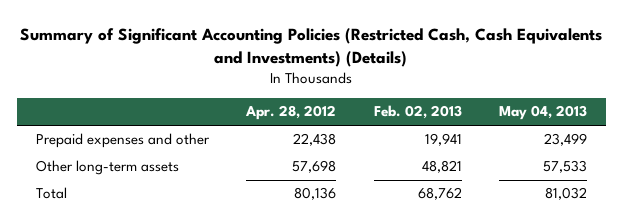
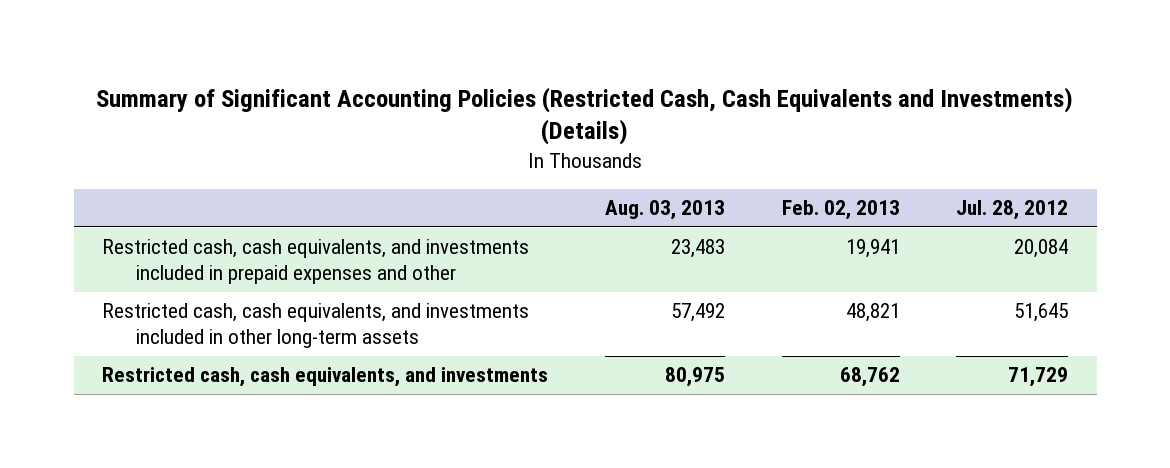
[245,105,337,121] Apr. 28, 2012 -> none
[499,105,588,121] May 04, 2013 -> none
none -> [604,200,725,221] Aug. 03, 2013
none -> [956,200,1069,221] Jul. 28, 2012
[35,133,210,149] Prepaid expenses and other -> [102,239,530,285] Restricted cash, cash equivalents, and investments included in prepaid expenses and other
[35,160,179,176] Other long-term assets -> [102,303,530,349] Restricted cash, cash equivalents, and investments included in other long-term assets
[35,187,67,200] Total -> [102,367,549,388] Restricted cash, cash equivalents, and investments

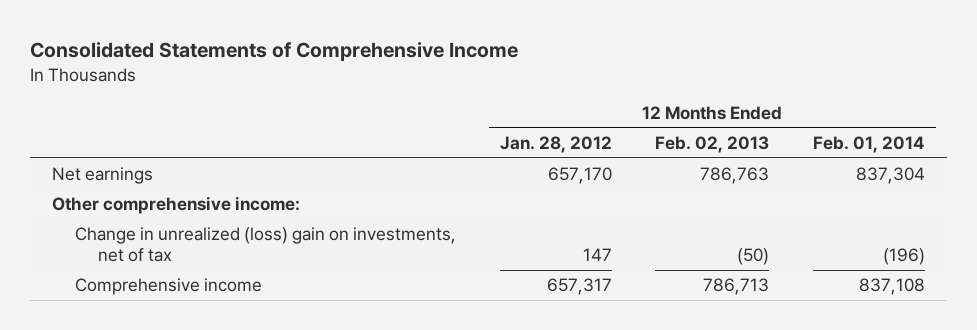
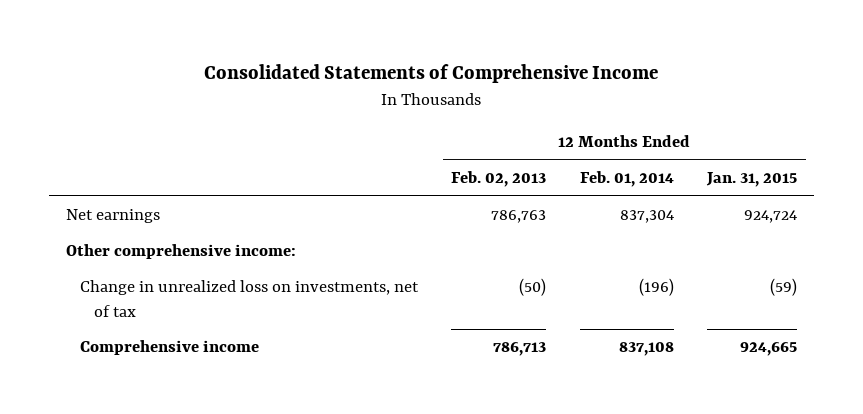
[499,135,612,153] Jan. 28, 2012 -> none
none -> [706,172,798,188] Jan. 31, 2015
[75,227,457,263] Change in unrealized (loss) gain on investments, net of tax -> [79,280,419,317] Change in unrealized loss on investments, net of tax

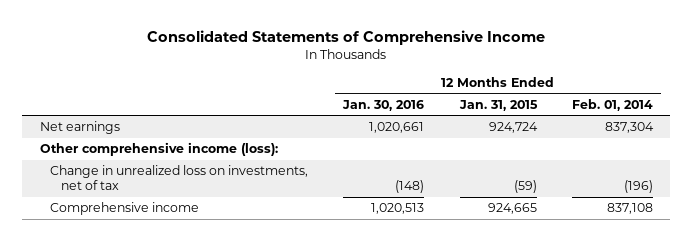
[451,171,547,188] Feb. 02, 2013 -> none
none -> [342,100,425,112] Jan. 30, 2016
[65,244,296,260] Other comprehensive income: -> [39,142,278,157] Other comprehensive income (loss):

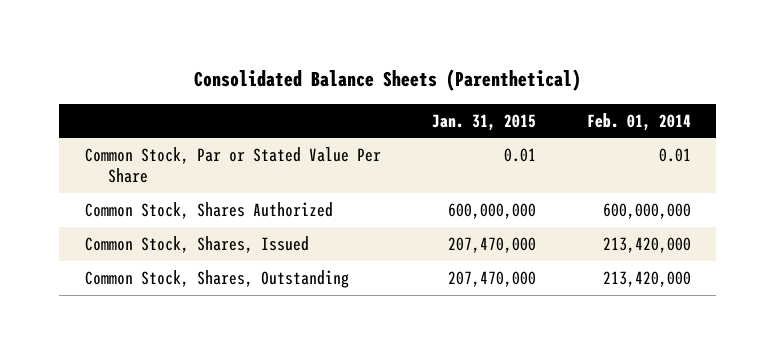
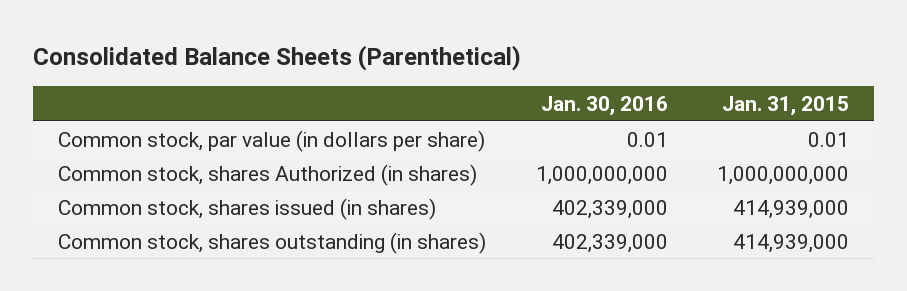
[586,112,691,131] Feb. 01, 2014 -> none
none -> [540,96,668,117] Jan. 30, 2016
[84,146,381,183] Common Stock, Par or Stated Value Per Share -> [57,129,485,152] Common stock, par value (in dollars per share)
[84,201,333,219] Common Stock, Shares Authorized -> [57,163,477,186] Common stock, shares Authorized (in shares)
[447,202,536,219] 600,000,000 -> [717,165,850,185] 1,000,000,000
[84,235,309,253] Common Stock, Shares, Issued -> [57,197,436,220] Common stock, shares issued (in shares)
[447,236,536,253] 207,470,000 -> [733,199,850,219] 414,939,000
[84,269,349,288] Common Stock, Shares, Outstanding -> [57,231,486,254] Common stock, shares outstanding (in shares)
[447,270,536,287] 207,470,000 -> [733,233,850,253] 414,939,000

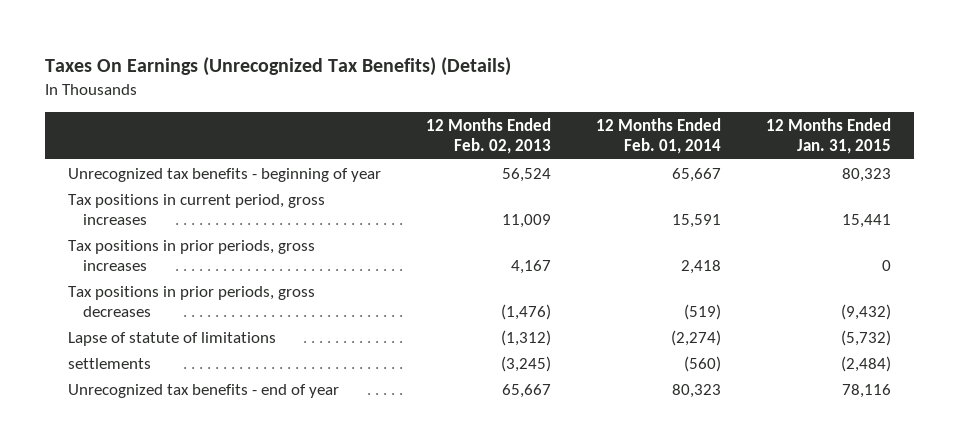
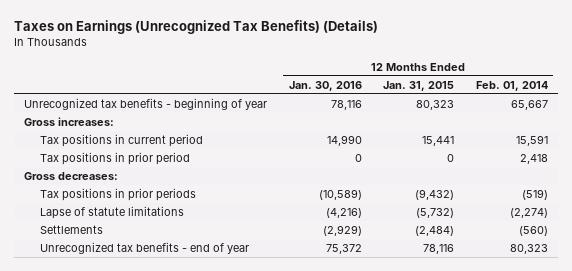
[45,56,512,76] Taxes On Earnings (Unrecognized Tax Benefits) (Details) -> [13,20,378,35] Taxes on Earnings (Unrecognized Tax Benefits) (Details)
[425,117,551,155] 12 Months Ended Feb. 02, 2013 -> none
none -> [288,80,362,91] Jan. 30, 2016
none -> [24,117,115,127] Gross increases:
[67,193,325,226] Tax positions in current period, gross increases -> [40,134,204,148] Tax positions in current period
[67,239,315,272] Tax positions in prior periods, gross increases -> [40,152,191,166] Tax positions in prior period
none -> [24,172,119,181] Gross decreases:
[67,285,315,318] Tax positions in prior periods, gross decreases -> [40,188,197,202] Tax positions in prior periods
[67,331,276,346] Lapse of statute of limitations -> [40,206,185,220] Lapse of statute limitations
[67,357,151,369] settlements -> [40,225,104,235] Settlements

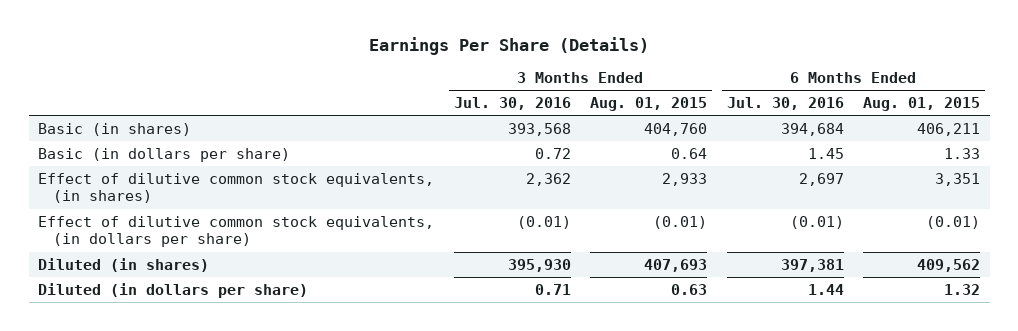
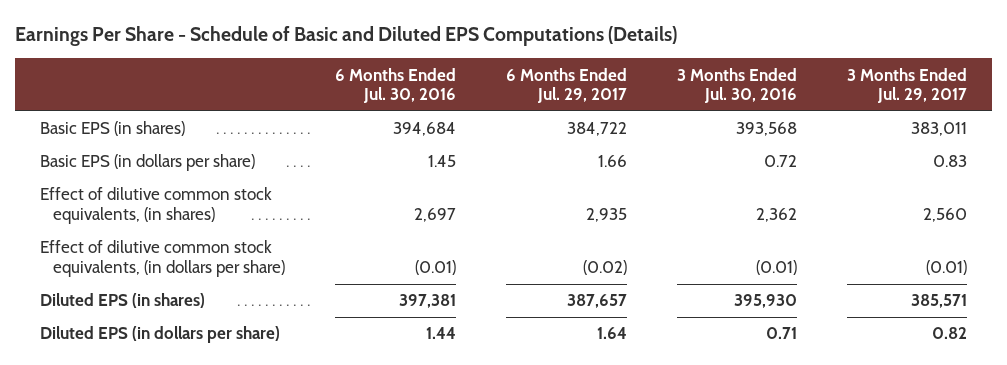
[369,36,650,55] Earnings Per Share (Details) -> [14,26,677,47] Earnings Per Share - Schedule of Basic and Diluted EPS Computations (Details)
[590,96,708,111] Aug. 01, 2015 -> none
[862,96,980,111] Aug. 01, 2015 -> none
none -> [505,67,627,104] 6 Months Ended Jul. 29, 2017
none -> [846,67,967,104] 3 Months Ended Jul. 29, 2017
[38,122,192,136] Basic (in shares) -> [39,121,185,137] Basic EPS (in shares)
[38,147,291,162] Basic (in dollars per share) -> [39,154,255,172] Basic EPS (in dollars per share)
[38,257,210,272] Diluted (in shares) -> [39,293,205,309] Diluted EPS (in shares)
[38,282,309,298] Diluted (in dollars per share) -> [39,326,280,344] Diluted EPS (in dollars per share)

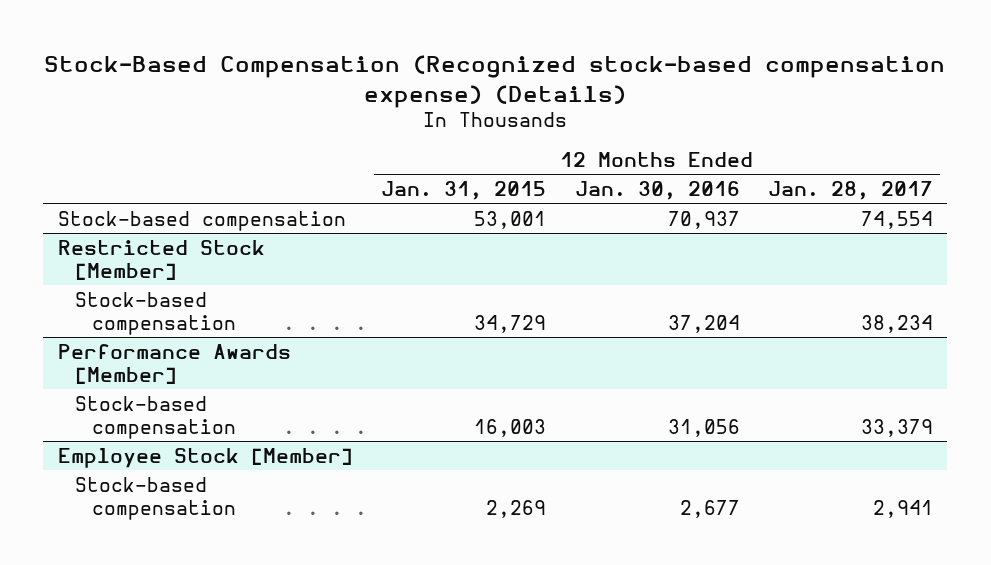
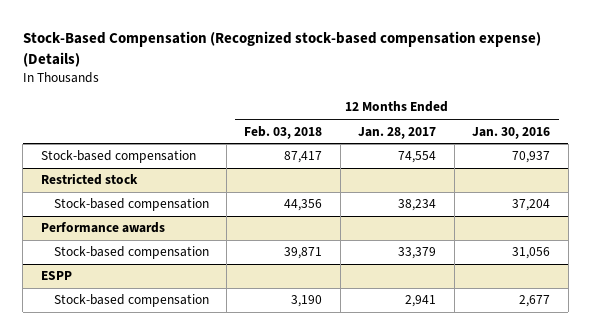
[381,180,547,200] Jan. 31, 2015 -> none
none -> [244,125,323,139] Feb. 03, 2018
[57,239,265,280] Restricted Stock [Member] -> [40,173,138,186] Restricted stock
[57,343,291,384] Performance Awards [Member] -> [40,222,165,234] Performance awards
[57,447,353,468] Employee Stock [Member] -> [40,271,72,281] ESPP

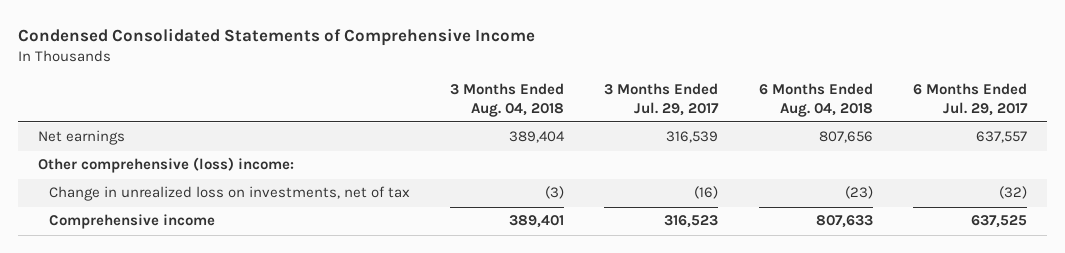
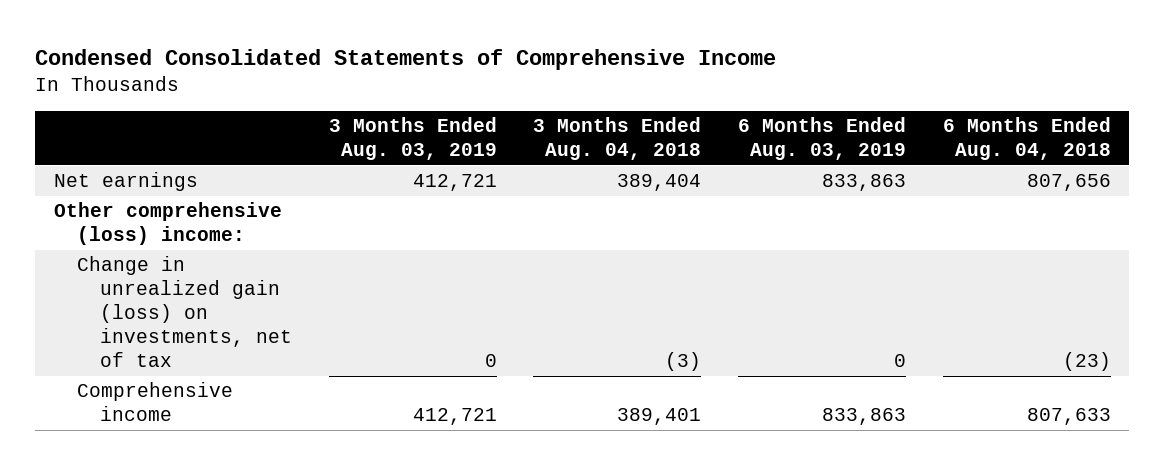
[604,83,720,116] 3 Months Ended Jul. 29, 2017 -> none
[913,83,1029,116] 6 Months Ended Jul. 29, 2017 -> none
none -> [328,117,497,161] 3 Months Ended Aug. 03, 2019
none -> [738,117,907,161] 6 Months Ended Aug. 03, 2019
[48,186,410,202] Change in unrealized loss on investments, net of tax -> [76,256,292,368] Change in unrealized gain (loss) on investments, net of tax

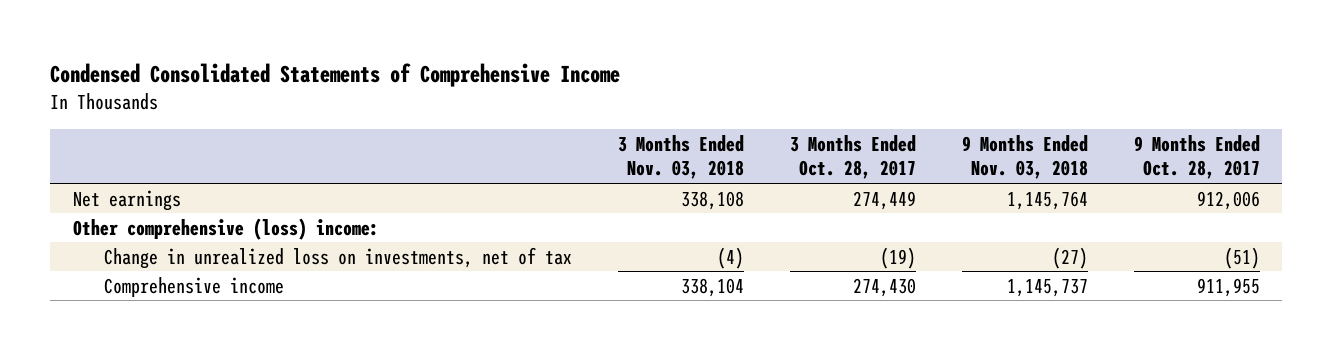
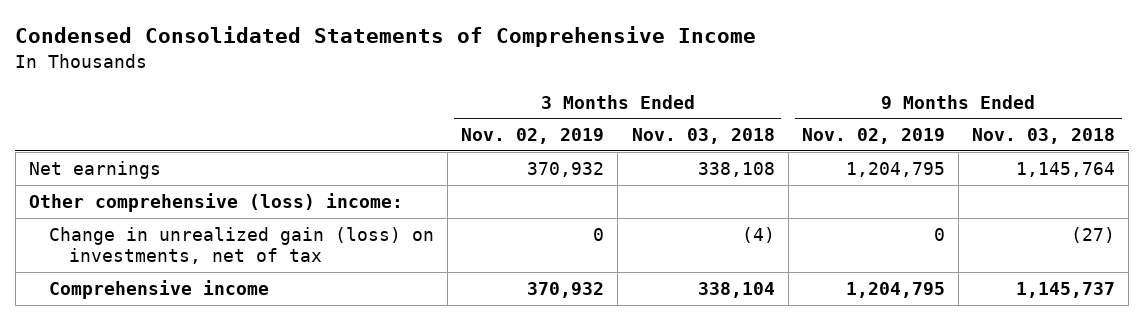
[789,135,916,180] 3 Months Ended Oct. 28, 2017 -> none
[1133,135,1260,180] 9 Months Ended Oct. 28, 2017 -> none
none -> [461,128,605,145] Nov. 02, 2019
none -> [801,128,945,145] Nov. 02, 2019
[104,246,573,269] Change in unrealized loss on investments, net of tax -> [49,226,435,264] Change in unrealized gain (loss) on investments, net of tax

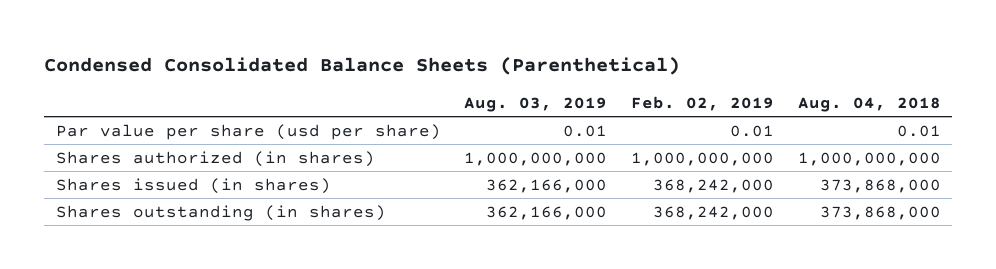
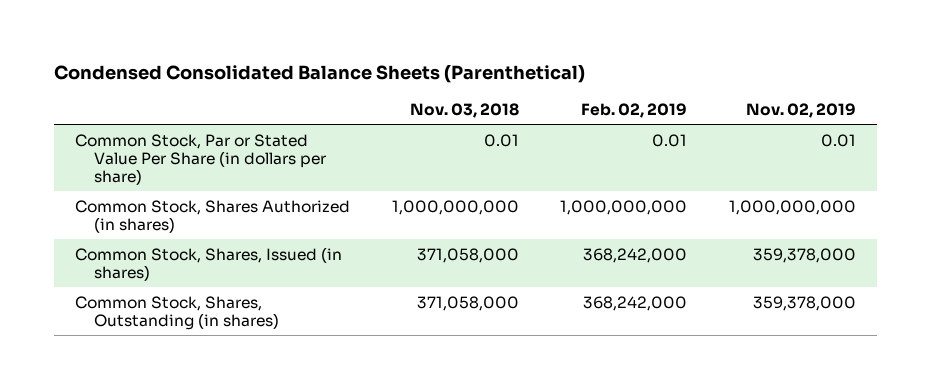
[464,96,608,112] Aug. 03, 2019 -> none
[797,96,941,112] Aug. 04, 2018 -> none
none -> [409,102,519,118] Nov. 03, 2018
none -> [746,102,857,118] Nov. 02, 2019
[55,123,441,140] Par value per share (usd per share) -> [75,133,327,185] Common Stock, Par or Stated Value Per Share (in dollars per share)
[55,150,375,167] Shares authorized (in shares) -> [75,199,351,233] Common Stock, Shares Authorized (in shares)
[55,177,331,194] Shares issued (in shares) -> [75,246,343,281] Common Stock, Shares, Issued (in shares)
[55,204,386,221] Shares outstanding (in shares) -> [75,295,280,330] Common Stock, Shares, Outstanding (in shares)

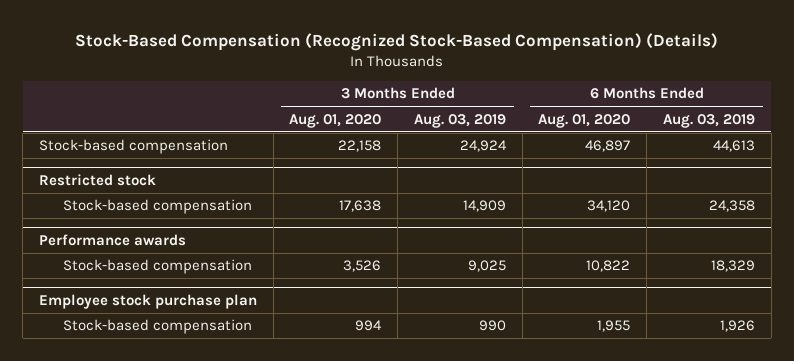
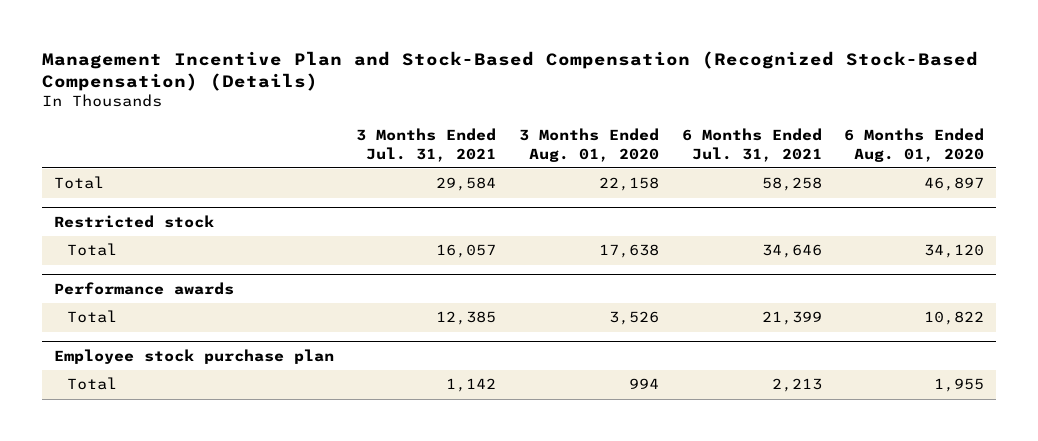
[74,32,718,51] Stock-Based Compensation (Recognized Stock-Based Compensation) (Details) -> [42,50,979,91] Management Incentive Plan and Stock-Based Compensation (Recognized Stock-Based Compensation) (Details)
[413,113,506,128] Aug. 03, 2019 -> none
[662,113,755,128] Aug. 03, 2019 -> none
none -> [356,128,497,162] 3 Months Ended Jul. 31, 2021
none -> [681,128,822,162] 6 Months Ended Jul. 31, 2021
[38,139,228,155] Stock-based compensation -> [53,176,104,190] Total
[62,199,252,215] Stock-based compensation -> [66,243,117,257] Total
[62,259,252,275] Stock-based compensation -> [66,310,117,324] Total
[62,319,252,335] Stock-based compensation -> [66,377,117,391] Total

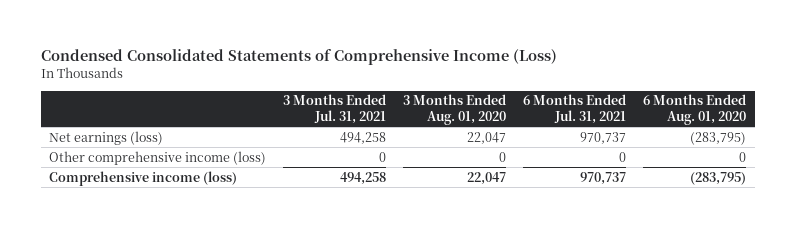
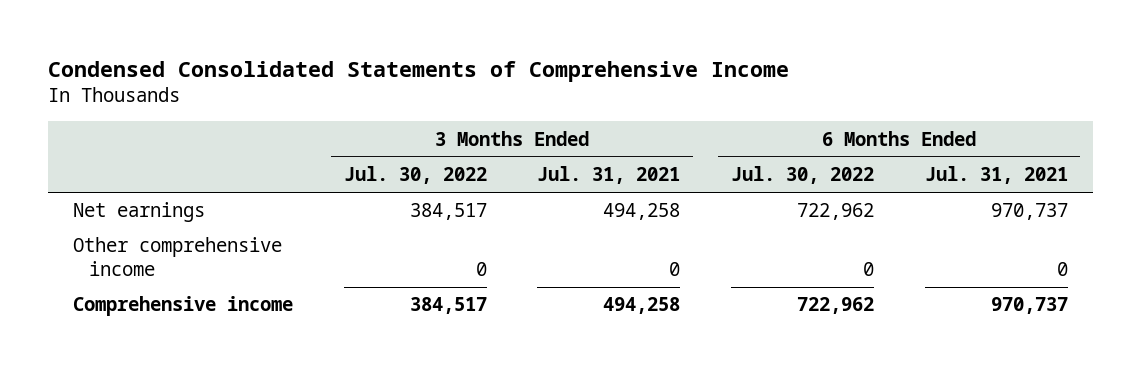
[40,48,557,65] Condensed Consolidated Statements of Comprehensive Income (Loss) -> [47,61,789,83] Condensed Consolidated Statements of Comprehensive Income
[403,94,507,125] 3 Months Ended Aug. 01, 2020 -> none
[643,94,747,125] 6 Months Ended Aug. 01, 2020 -> none
none -> [343,166,487,185] Jul. 30, 2022
none -> [731,166,875,185] Jul. 30, 2022
[49,130,164,145] Net earnings (loss) -> [73,202,206,223] Net earnings
[49,150,267,165] Other comprehensive income (loss) -> [73,237,283,277] Other comprehensive income
[49,170,238,186] Comprehensive income (loss) -> [73,296,294,317] Comprehensive income

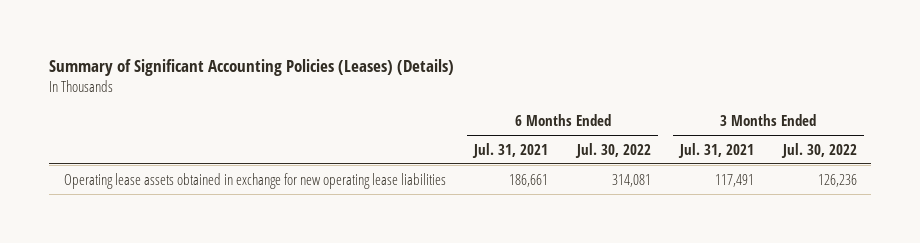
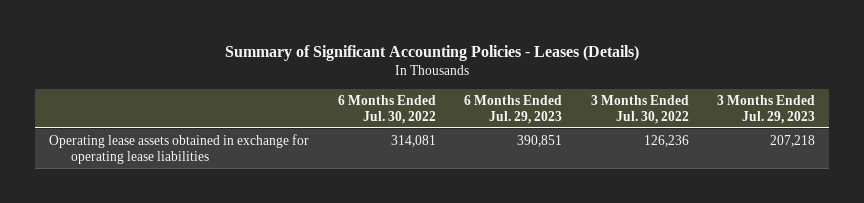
[49,59,455,77] Summary of Significant Accounting Policies (Leases) (Details) -> [225,44,640,61] Summary of Significant Accounting Policies - Leases (Details)
[472,142,549,158] Jul. 31, 2021 -> none
[677,142,754,158] Jul. 31, 2021 -> none
none -> [464,94,563,125] 6 Months Ended Jul. 29, 2023
none -> [716,94,815,125] 3 Months Ended Jul. 29, 2023
[63,172,446,189] Operating lease assets obtained in exchange for new operating lease liabilities -> [49,133,310,165] Operating lease assets obtained in exchange for operating lease liabilities

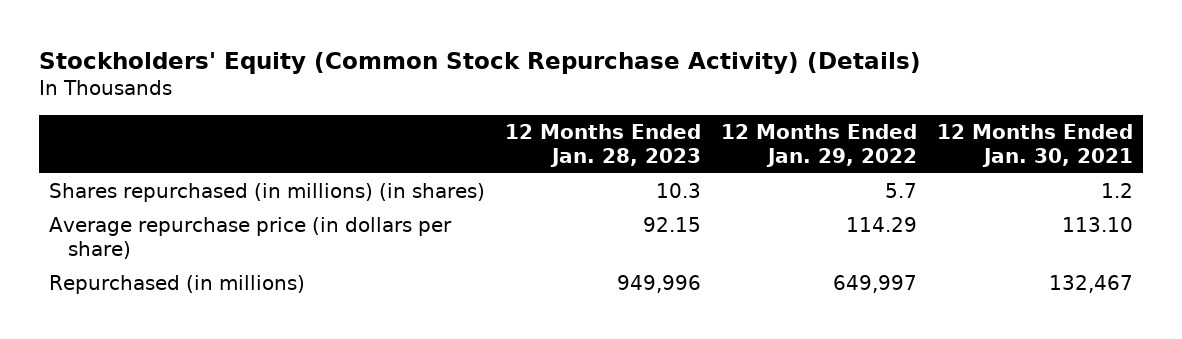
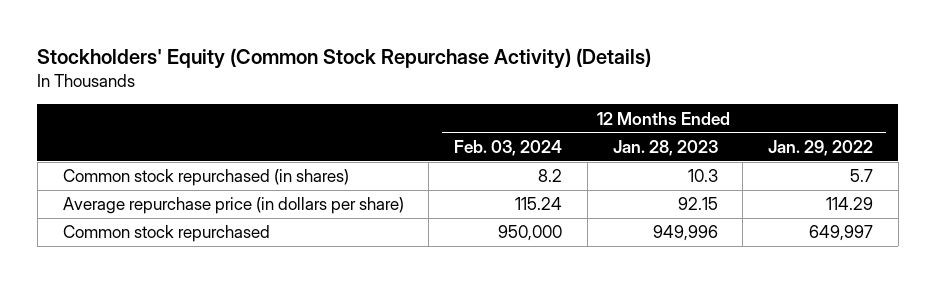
[937,123,1134,167] 12 Months Ended Jan. 30, 2021 -> none
none -> [454,139,563,156] Feb. 03, 2024
[48,183,485,203] Shares repurchased (in millions) (in shares) -> [62,169,349,187] Common stock repurchased (in shares)
[48,275,305,295] Repurchased (in millions) -> [62,225,270,243] Common stock repurchased

